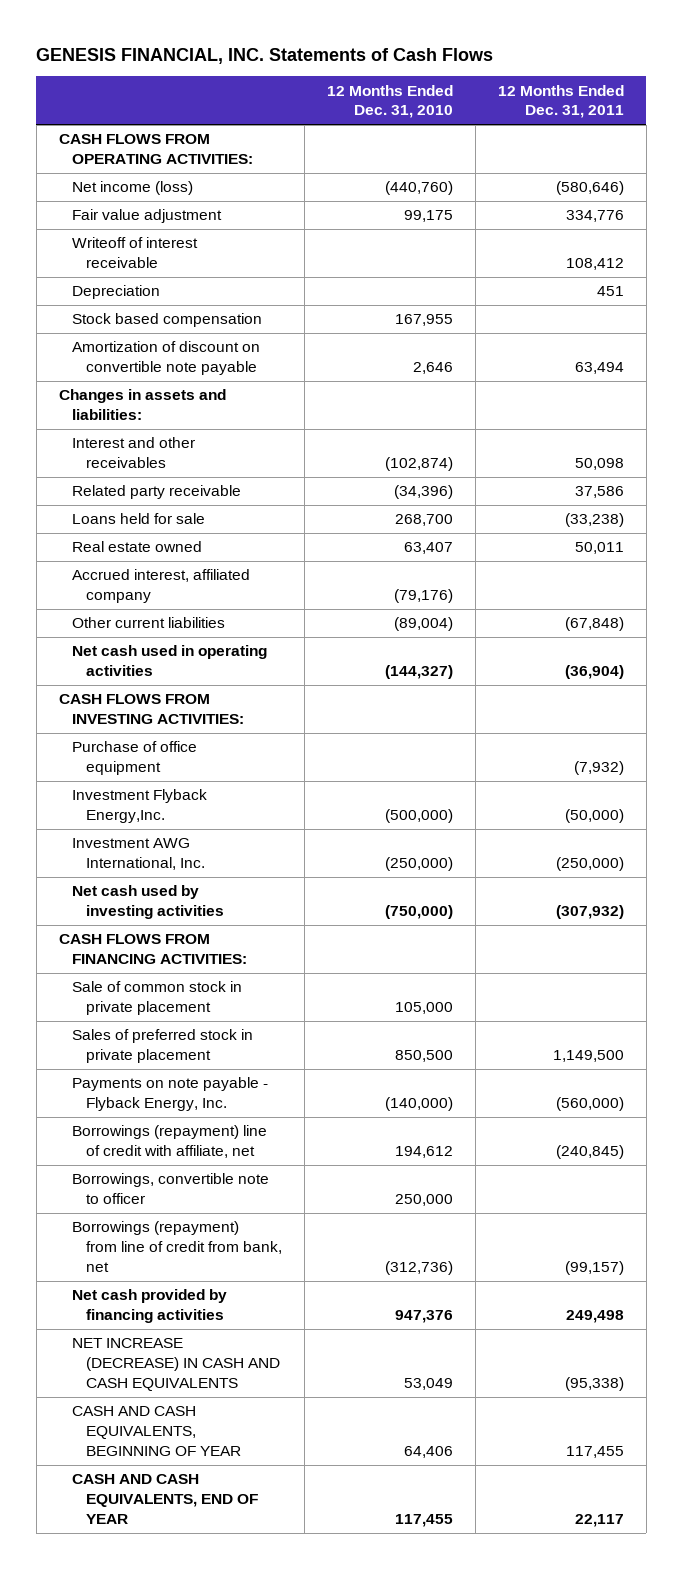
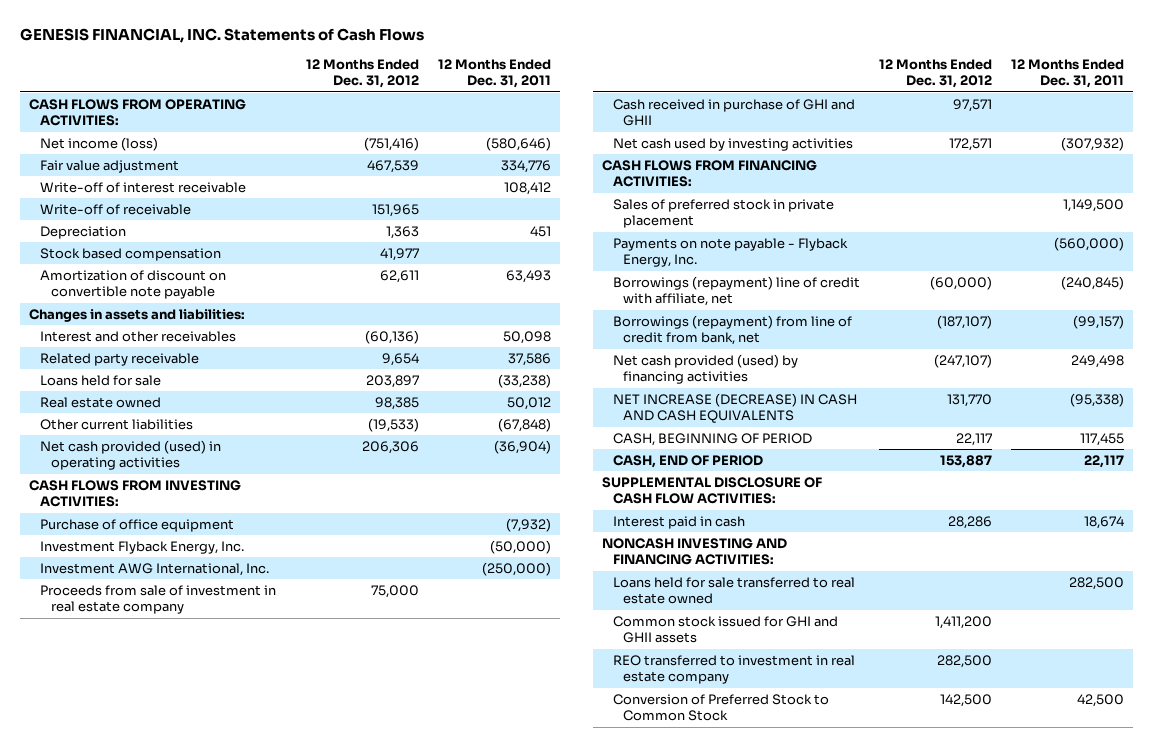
[326,84,453,119] 12 Months Ended Dec. 31, 2010 -> none
none -> [305,58,419,89] 12 Months Ended Dec. 31, 2012
[72,237,199,269] Writeoff of interest receivable -> [40,181,247,193] Write-off of interest receivable
none -> [40,203,192,215] Write-off of receivable
[574,362,624,375] 63,494 -> [505,269,551,283] 63,493
[72,569,251,604] Accrued interest, affiliated company -> none
[574,542,624,555] 50,011 -> [506,396,551,410] 50,012
[72,645,268,677] Net cash used in operating activities -> [40,439,222,471] Net cash provided (used) in operating activities
[72,789,208,824] Investment Flyback Energy,Inc. -> [40,540,245,554] Investment Flyback Energy, Inc.
none -> [40,584,277,615] Proceeds from sale of investment in real estate company
none -> [612,98,855,127] Cash received in purchase of GHI and GHII
[72,981,243,1016] Sale of common stock in private placement -> none
[72,1173,270,1205] Borrowings, convertible note to officer -> none
[72,1289,228,1324] Net cash provided by financing activities -> [612,353,798,385] Net cash provided (used) by financing activities
[72,1406,242,1457] CASH AND CASH EQUIVALENTS, BEGINNING OF YEAR -> [612,432,812,446] CASH, BEGINNING OF PERIOD
[72,1474,259,1525] CASH AND CASH EQUIVALENTS, END OF YEAR -> [612,454,763,468] CASH, END OF PERIOD
none -> [602,476,823,505] SUPPLEMENTAL DISCLOSURE OF CASH FLOW ACTIVITIES:
none -> [612,515,745,529] Interest paid in cash
none -> [602,537,788,566] NONCASH INVESTING AND FINANCING ACTIVITIES:
none -> [612,576,855,605] Loans held for sale transferred to real estate owned
none -> [612,615,838,644] Common stock issued for GHI and GHII assets
none -> [612,654,855,685] REO transferred to investment in real estate company
none -> [612,693,829,722] Conversion of Preferred Stock to Common Stock

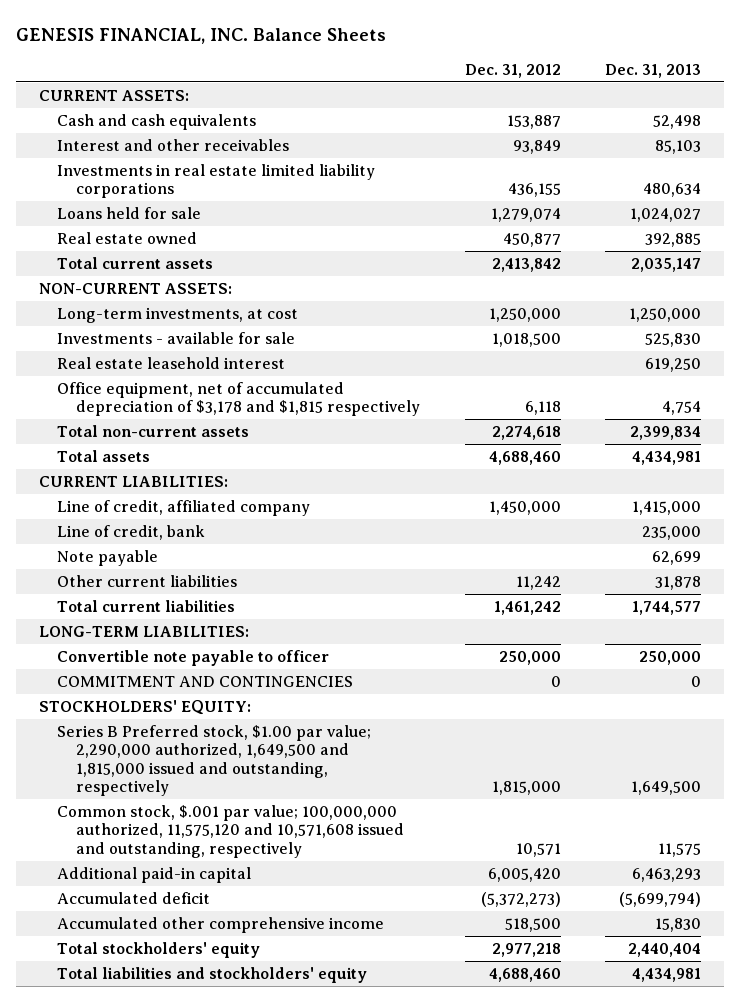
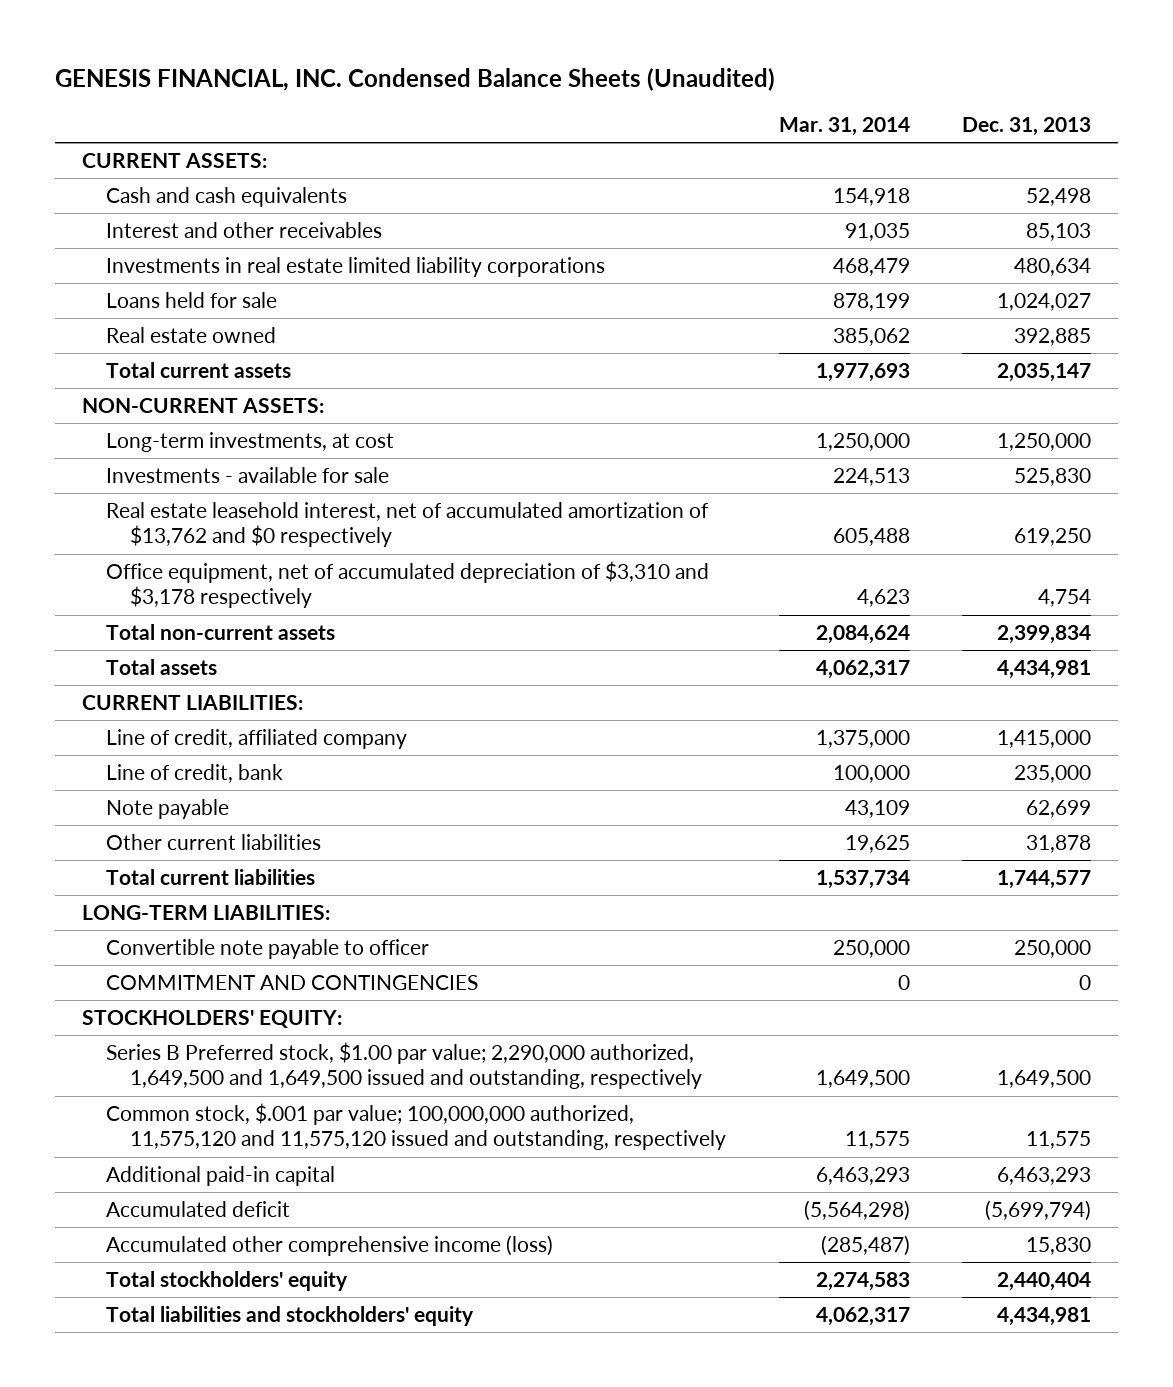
[16,27,387,44] GENESIS FINANCIAL, INC. Balance Sheets -> [55,67,776,91] GENESIS FINANCIAL, INC. Condensed Balance Sheets (Unaudited)
[464,63,561,78] Dec. 31, 2012 -> none
none -> [778,117,910,137] Mar. 31, 2014
[57,356,286,369] Real estate leasehold interest -> [105,501,709,548] Real estate leasehold interest, net of accumulated amortization of $13,762 and $0 respectively
[57,381,421,417] Office equipment, net of accumulated depreciation of $3,178 and $1,815 respectively -> [105,560,709,609] Office equipment, net of accumulated depreciation of $3,310 and $3,178 respectively
[57,724,372,797] Series B Preferred stock, $1.00 par value; 2,290,000 authorized, 1,649,500 and 1,815,000 issued and outstanding, respectively -> [105,1041,702,1090] Series B Preferred stock, $1.00 par value; 2,290,000 authorized, 1,649,500 and 1,649,500 issued and outstanding, respectively
[57,804,405,858] Common stock, $.001 par value; 100,000,000 authorized, 11,575,120 and 10,571,608 issued and outstanding, respectively -> [105,1102,726,1151] Common stock, $.001 par value; 100,000,000 authorized, 11,575,120 and 11,575,120 issued and outstanding, respectively
[57,916,385,933] Accumulated other comprehensive income -> [105,1234,553,1256] Accumulated other comprehensive income (loss)

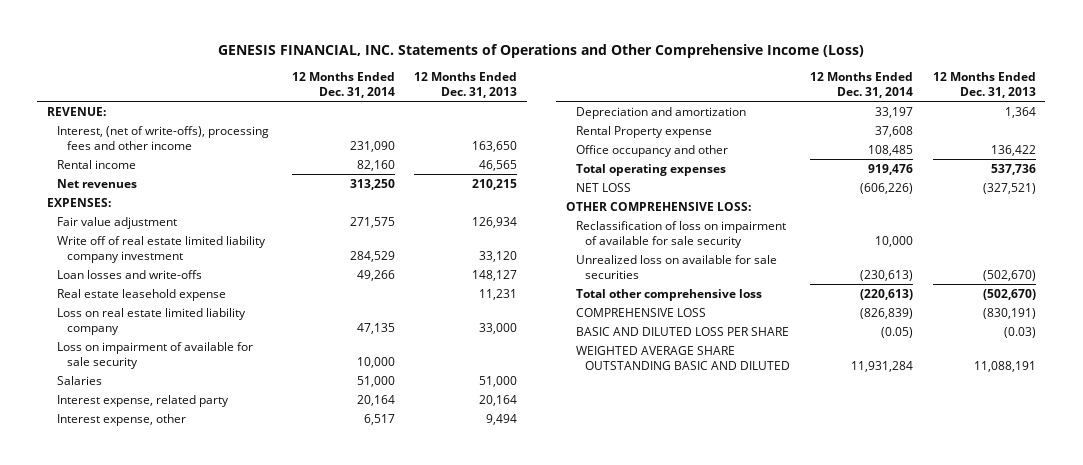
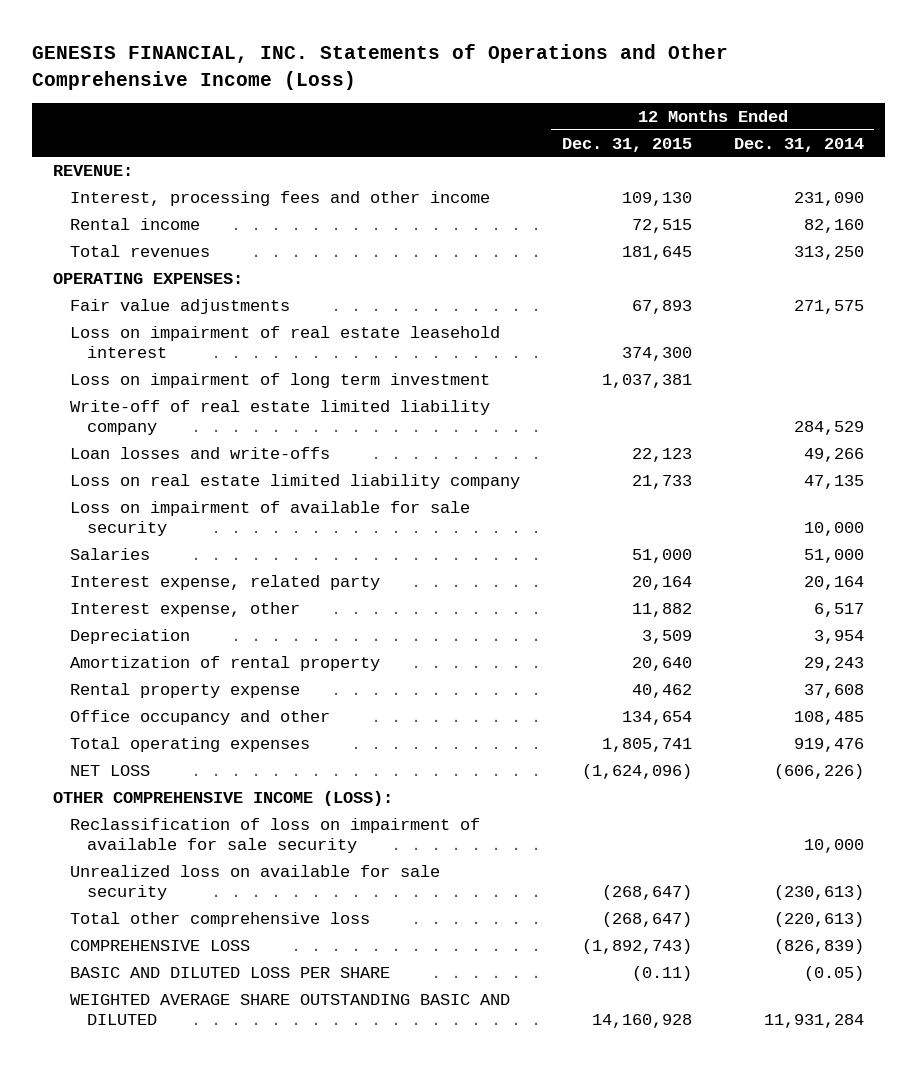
[414,71,518,98] 12 Months Ended Dec. 31, 2013 -> none
none -> [561,137,692,152] Dec. 31, 2015
[57,125,270,150] Interest, (net of write-offs), processing fees and other income -> [70,191,491,207] Interest, processing fees and other income
[57,178,138,188] Net revenues -> [70,245,211,258] Total revenues
[47,197,112,207] EXPENSES: -> [53,273,244,285] OPERATING EXPENSES:
[57,216,178,229] Fair value adjustment -> [70,299,291,315] Fair value adjustments
none -> [70,326,501,358] Loss on impairment of real estate leasehold interest
none -> [70,373,491,389] Loss on impairment of long term investment
[57,235,267,263] Write off of real estate limited liability company investment -> [70,400,491,435] Write-off of real estate limited liability company
[57,288,227,301] Real estate leasehold expense -> none
[575,106,746,119] Depreciation and amortization -> none
none -> [70,629,191,645] Depreciation
none -> [70,656,381,672] Amortization of rental property
[575,125,712,138] Rental Property expense -> [70,683,301,699] Rental property expense
[565,201,751,211] OTHER COMPREHENSIVE LOSS: -> [53,791,394,807] OTHER COMPREHENSIVE INCOME (LOSS):
[575,254,777,279] Unrealized loss on available for sale securities -> [70,865,441,900] Unrealized loss on available for sale security

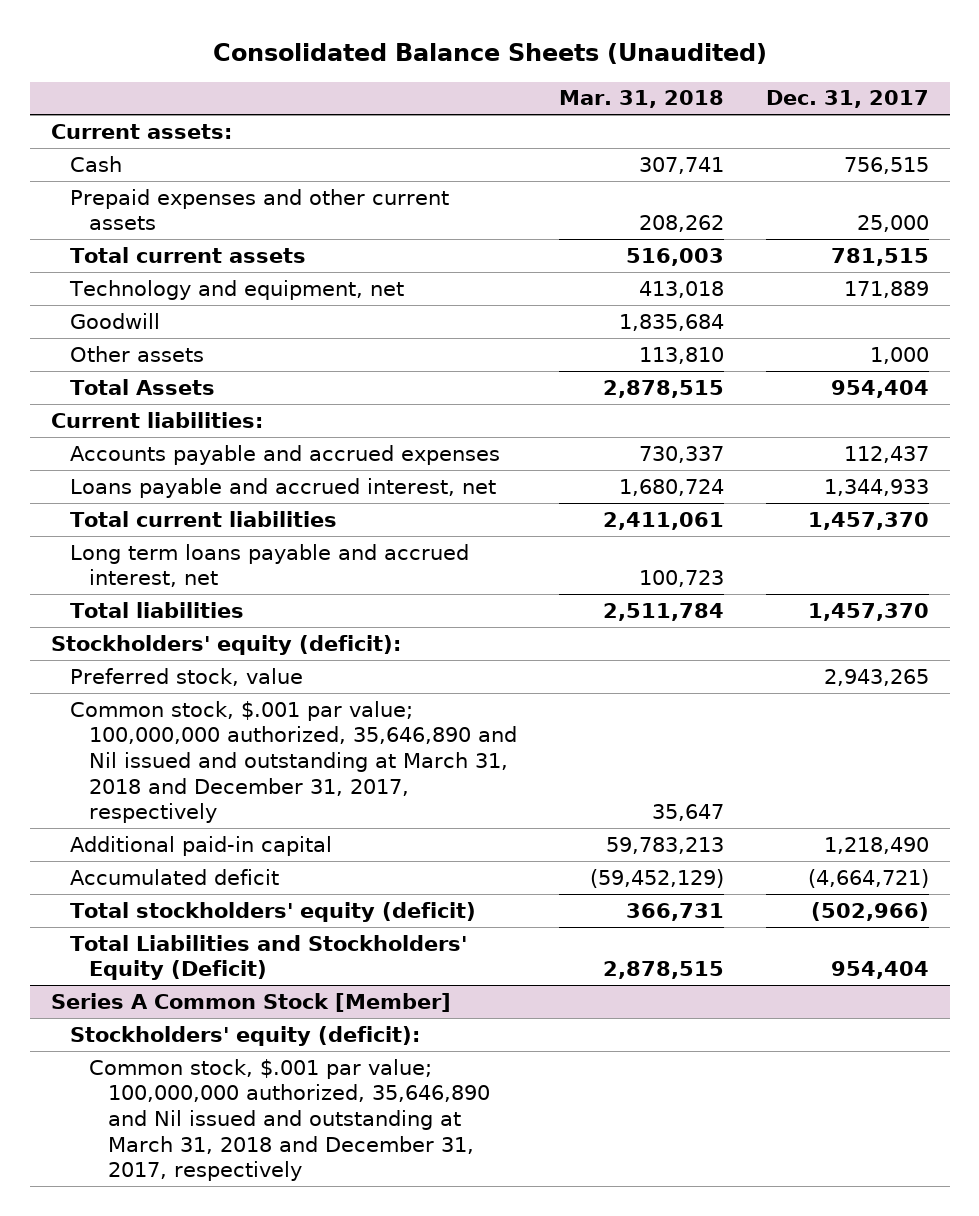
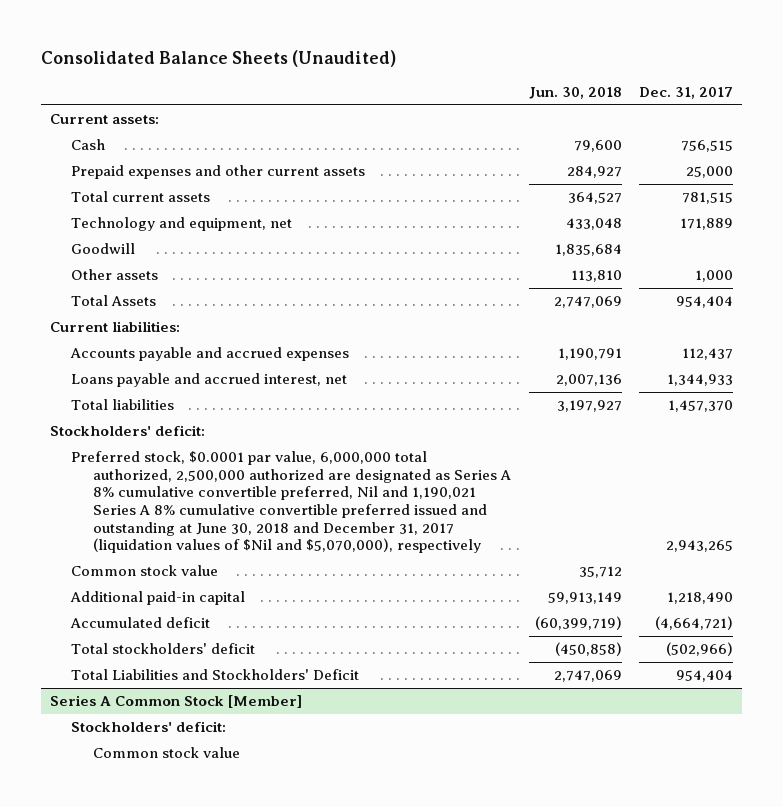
[558,90,724,109] Mar. 31, 2018 -> none
none -> [528,87,622,100] Jun. 30, 2018
[69,510,337,527] Total current liabilities -> none
[69,543,469,588] Long term loans payable and accrued interest, net -> none
[50,634,401,655] Stockholders' equity (deficit): -> [49,425,205,437] Stockholders' deficit:
[69,667,303,686] Preferred stock, value -> [71,451,511,554] Preferred stock, $0.0001 par value, 6,000,000 total authorized, 2,500,000 authorized are designated as Series A 8% cumulative convertible preferred, Nil and 1,190,021 Series A 8% cumulative convertible preferred issued and outstanding at June 30, 2018 and December 31, 2017 (liquidation values of $Nil and $5,070,000), respectively
[69,700,517,824] Common stock, $.001 par value; 100,000,000 authorized, 35,646,890 and Nil issued and outstanding at March 31, 2018 and December 31, 2017, respectively -> [71,565,219,577] Common stock value
[69,901,476,922] Total stockholders' equity (deficit) -> [71,643,256,655] Total stockholders' deficit
[69,934,467,981] Total Liabilities and Stockholders' Equity (Deficit) -> [71,669,360,681] Total Liabilities and Stockholders' Deficit
[69,1025,420,1046] Stockholders' equity (deficit): -> [71,721,227,733] Stockholders' deficit:
[88,1058,490,1182] Common stock, $.001 par value; 100,000,000 authorized, 35,646,890 and Nil issued and outstanding at March 31, 2018 and December 31, 2017, respectively -> [92,747,240,759] Common stock value

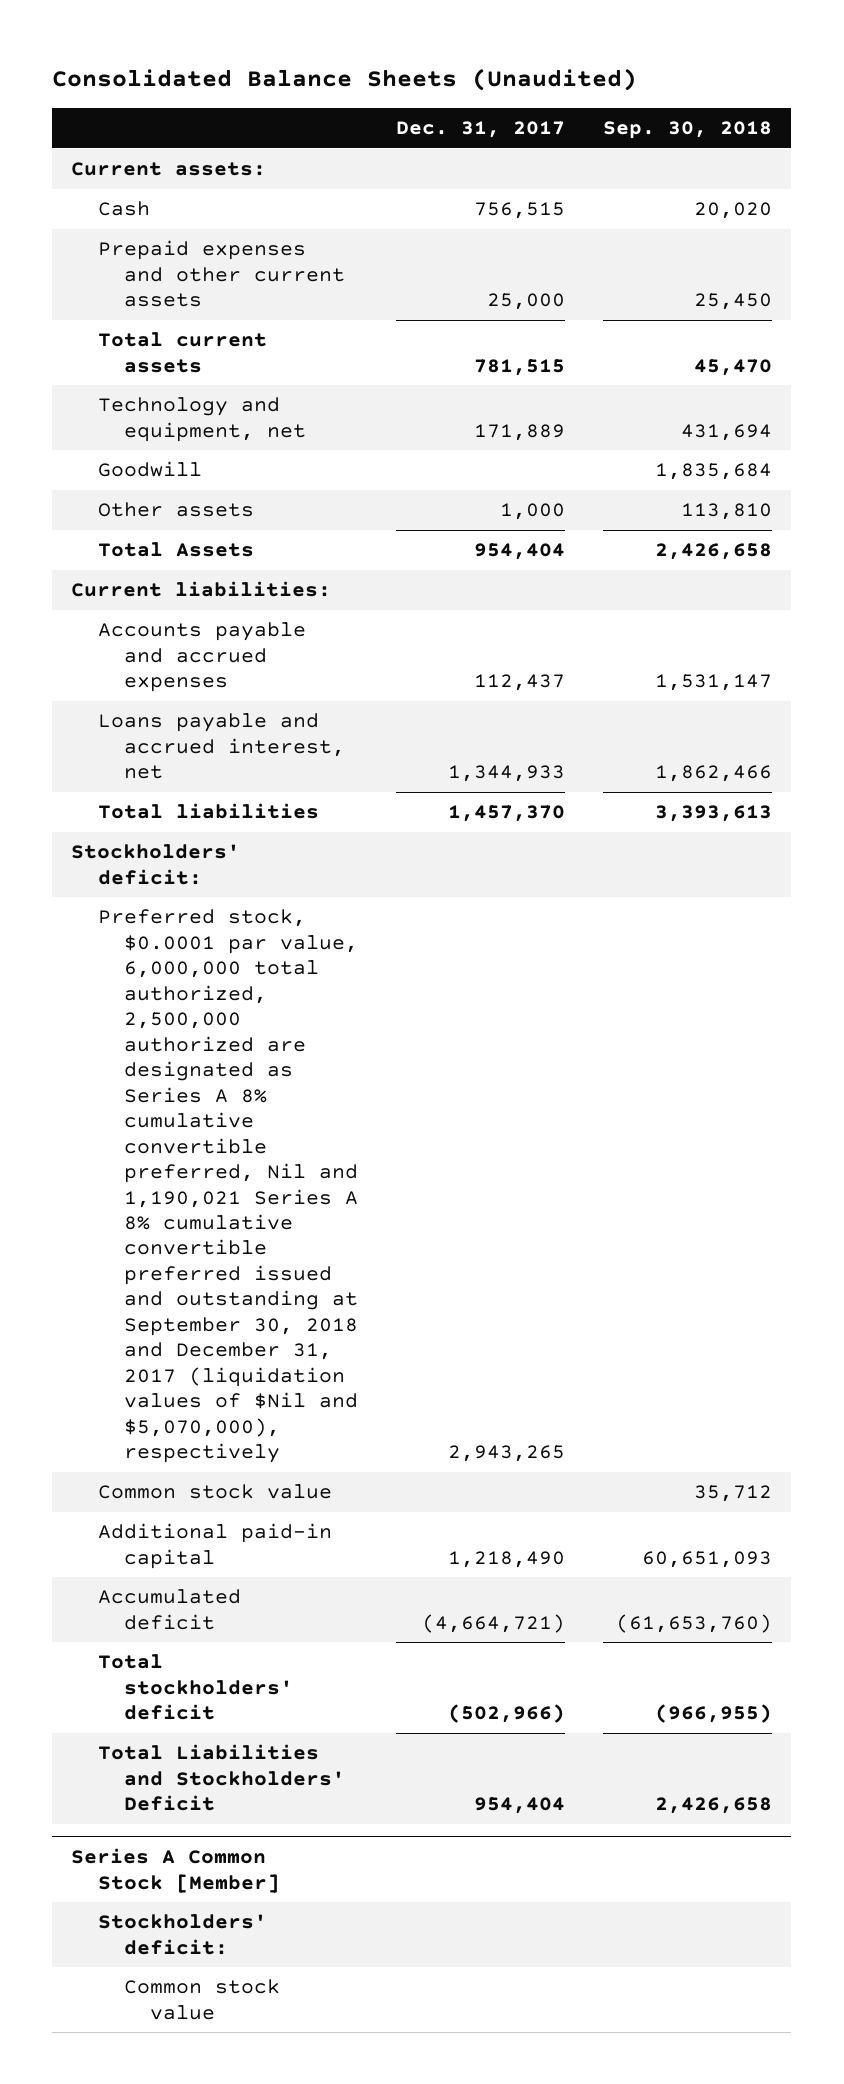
[528,87,622,100] Jun. 30, 2018 -> none
none -> [603,121,773,140] Sep. 30, 2018
[71,451,511,554] Preferred stock, $0.0001 par value, 6,000,000 total authorized, 2,500,000 authorized are designated as Series A 8% cumulative convertible preferred, Nil and 1,190,021 Series A 8% cumulative convertible preferred issued and outstanding at June 30, 2018 and December 31, 2017 (liquidation values of $Nil and $5,070,000), respectively -> [97,909,358,1464] Preferred stock, $0.0001 par value, 6,000,000 total authorized, 2,500,000 authorized are designated as Series A 8% cumulative convertible preferred, Nil and 1,190,021 Series A 8% cumulative convertible preferred issued and outstanding at September 30, 2018 and December 31, 2017 (liquidation values of $Nil and $5,070,000), respectively

